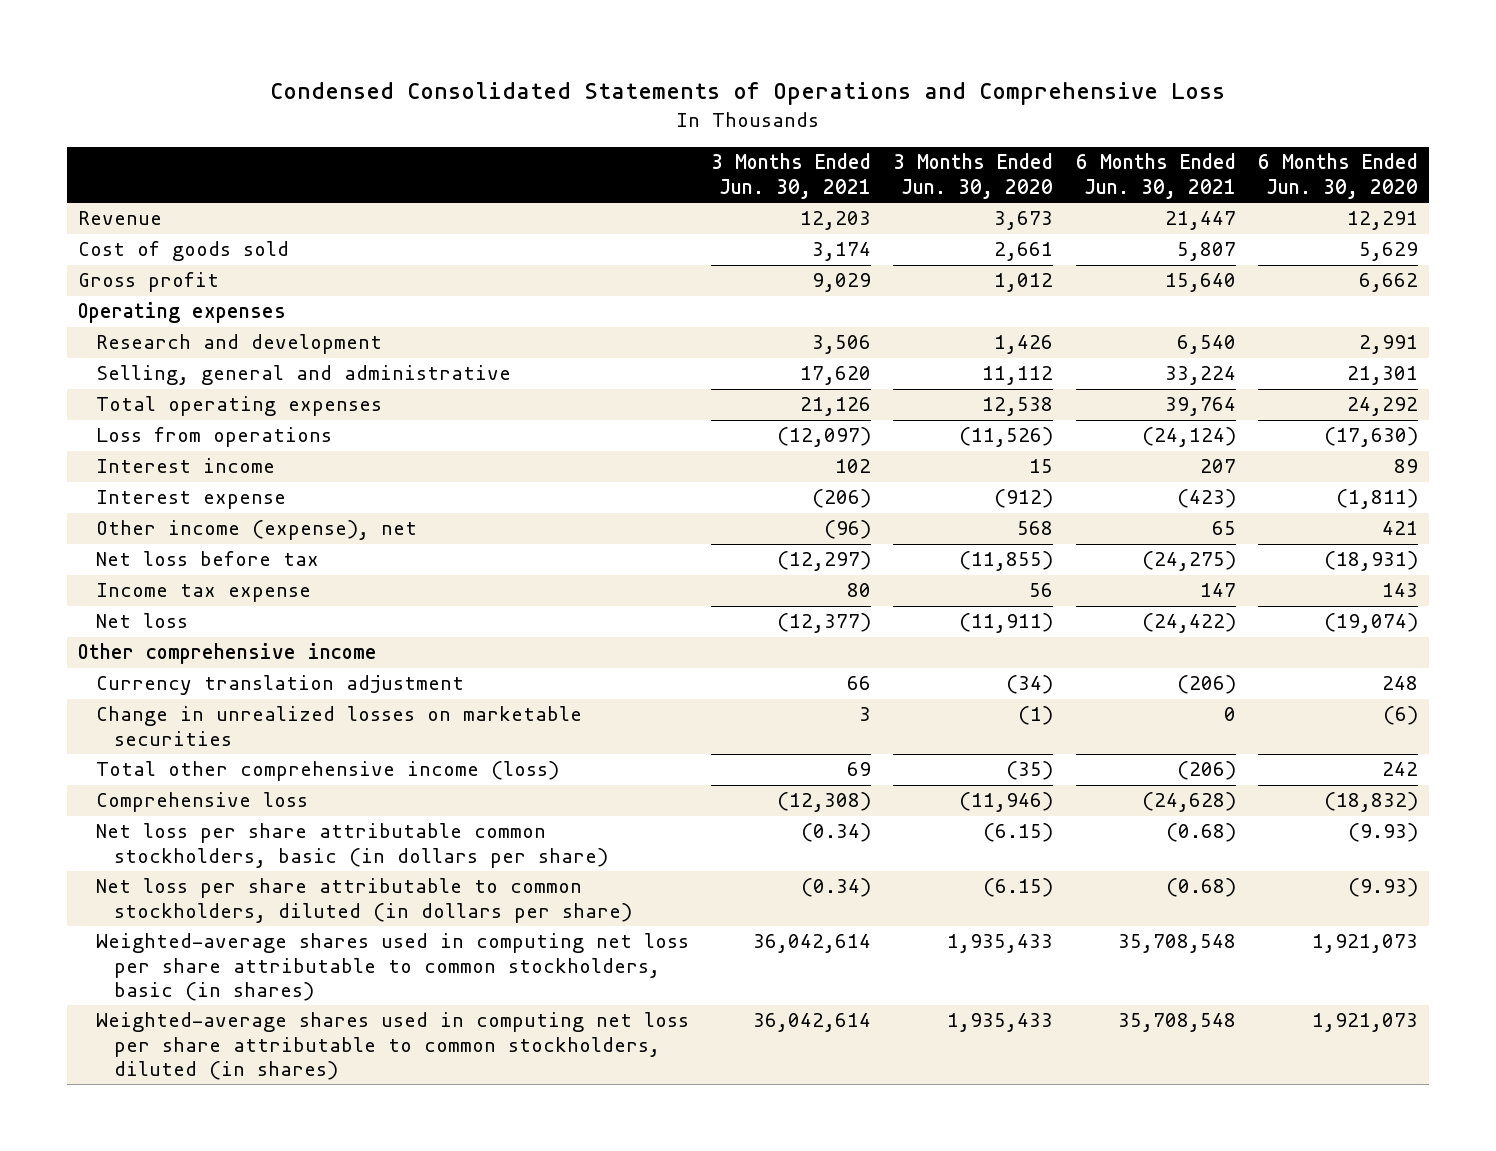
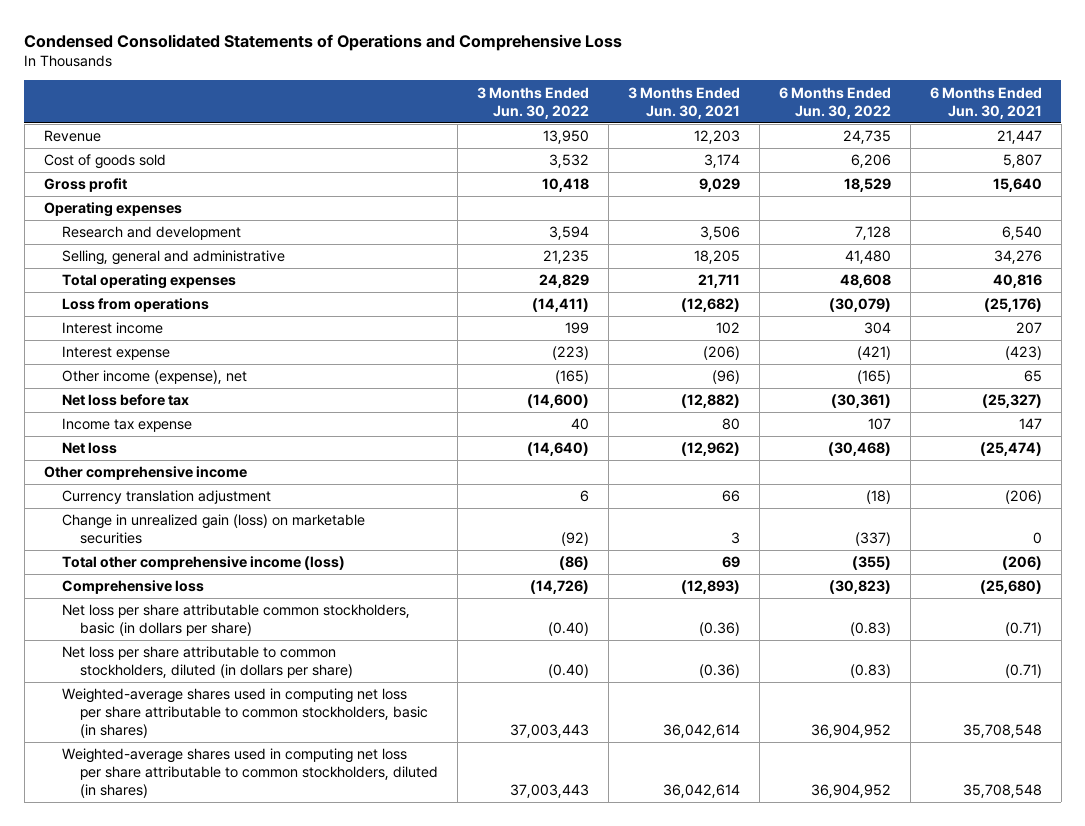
[893,153,1054,199] 3 Months Ended Jun. 30, 2020 -> none
[1257,153,1418,199] 6 Months Ended Jun. 30, 2020 -> none
none -> [476,86,589,119] 3 Months Ended Jun. 30, 2022
none -> [778,86,891,119] 6 Months Ended Jun. 30, 2022
[800,366,872,386] 17,620 -> [693,250,740,265] 18,205
[1164,366,1236,386] 33,224 -> [993,250,1042,265] 34,276
[800,397,872,417] 21,126 -> [697,274,740,289] 21,711
[1164,397,1236,417] 39,764 -> [992,274,1042,289] 40,816
[777,427,872,448] (12,097) -> [680,298,740,313] (12,682)
[1141,427,1236,448] (24,124) -> [983,298,1042,313] (25,176)
[777,551,872,572] (12,297) -> [680,394,740,409] (12,882)
[1141,551,1236,572] (24,275) -> [981,394,1042,409] (25,327)
[777,613,872,634] (12,377) -> [680,442,740,457] (12,962)
[1141,613,1236,634] (24,422) -> [979,442,1042,457] (25,474)
[96,706,583,746] Change in unrealized losses on marketable securities -> [61,514,365,545] Change in unrealized gain (loss) on marketable securities
[777,792,872,813] (12,308) -> [680,580,740,595] (12,893)
[1141,792,1236,813] (24,628) -> [979,580,1042,595] (25,680)
[801,823,872,843] (0.34) -> [698,622,740,637] (0.36)
[1165,823,1236,843] (0.68) -> [1004,622,1042,637] (0.71)
[801,878,872,898] (0.34) -> [698,664,740,679] (0.36)
[1165,878,1236,898] (0.68) -> [1004,664,1042,679] (0.71)

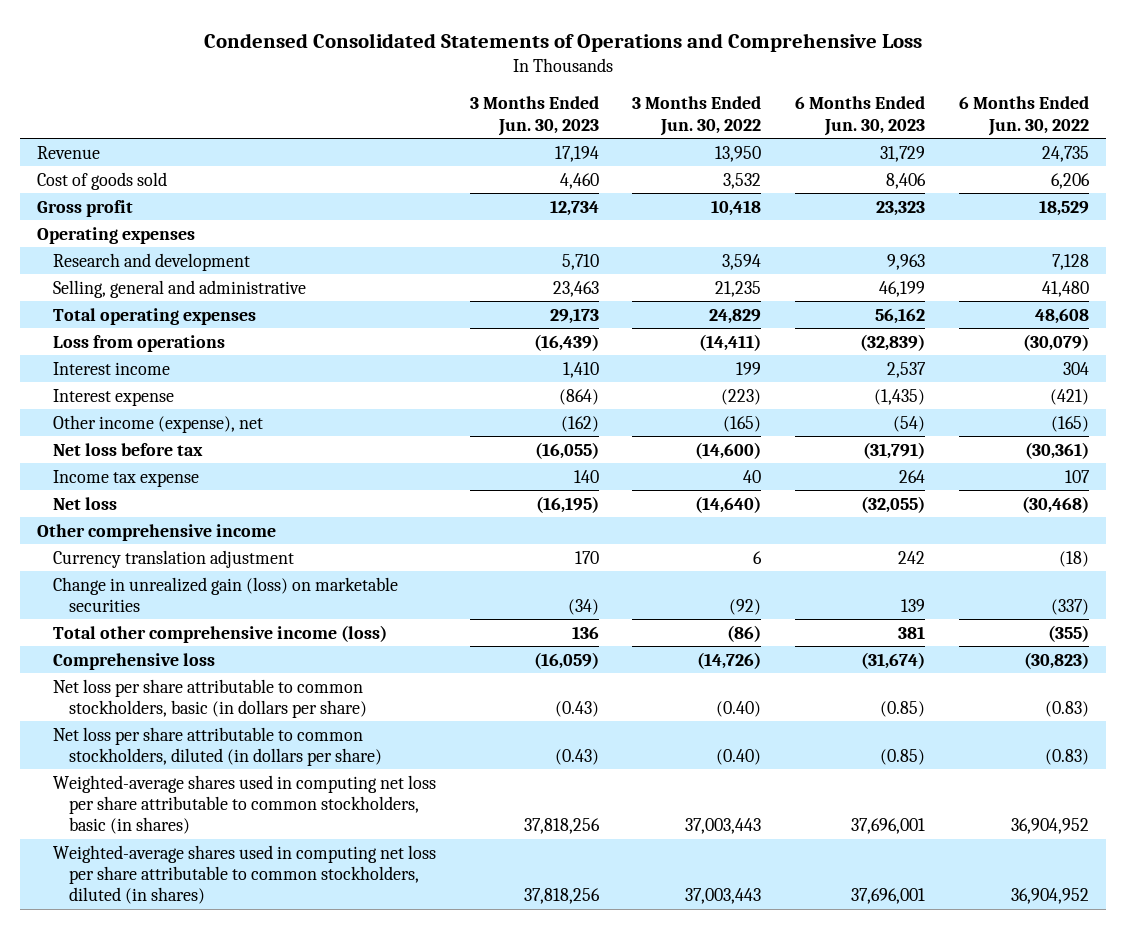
[627,86,740,119] 3 Months Ended Jun. 30, 2021 -> none
[929,86,1042,119] 6 Months Ended Jun. 30, 2021 -> none
none -> [469,96,599,136] 3 Months Ended Jun. 30, 2023
none -> [795,96,926,136] 6 Months Ended Jun. 30, 2023
[61,604,410,637] Net loss per share attributable common stockholders, basic (in dollars per share) -> [53,678,368,718] Net loss per share attributable to common stockholders, basic (in dollars per share)

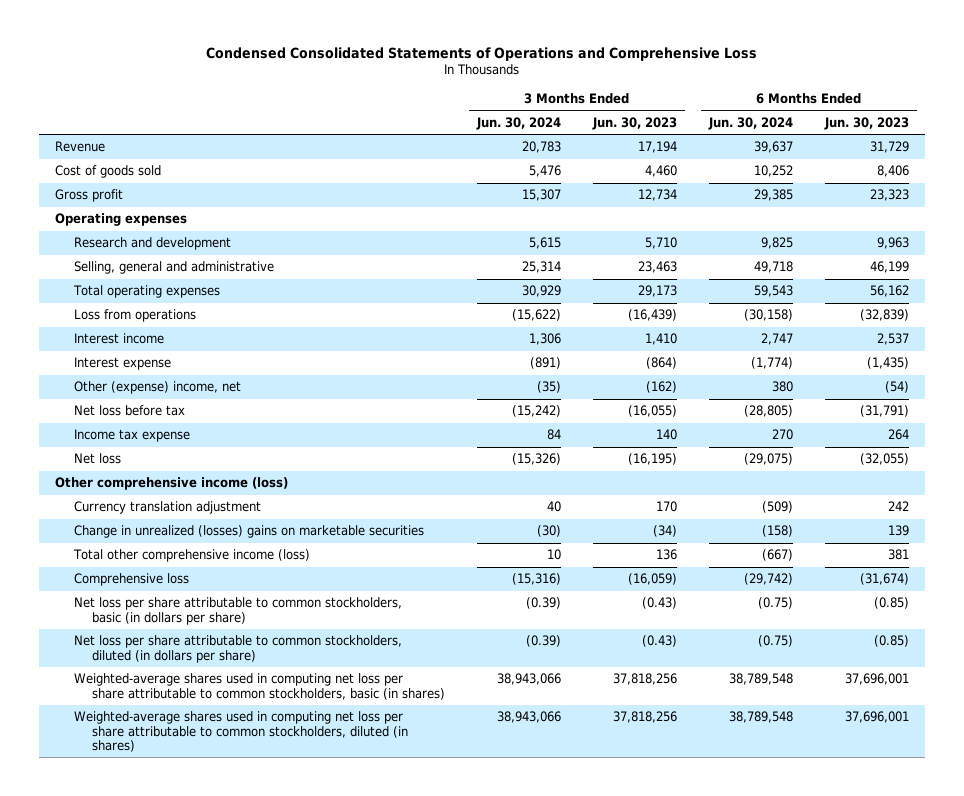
[632,96,762,136] 3 Months Ended Jun. 30, 2022 -> none
[958,96,1089,136] 6 Months Ended Jun. 30, 2022 -> none
none -> [476,116,562,130] Jun. 30, 2024
none -> [708,116,794,130] Jun. 30, 2024
[53,414,264,433] Other income (expense), net -> [73,381,241,395] Other (expense) income, net
[37,523,277,541] Other comprehensive income -> [54,477,288,491] Other comprehensive income (loss)
[53,576,399,612] Change in unrealized gain (loss) on marketable securities -> [73,525,424,539] Change in unrealized (losses) gains on marketable securities

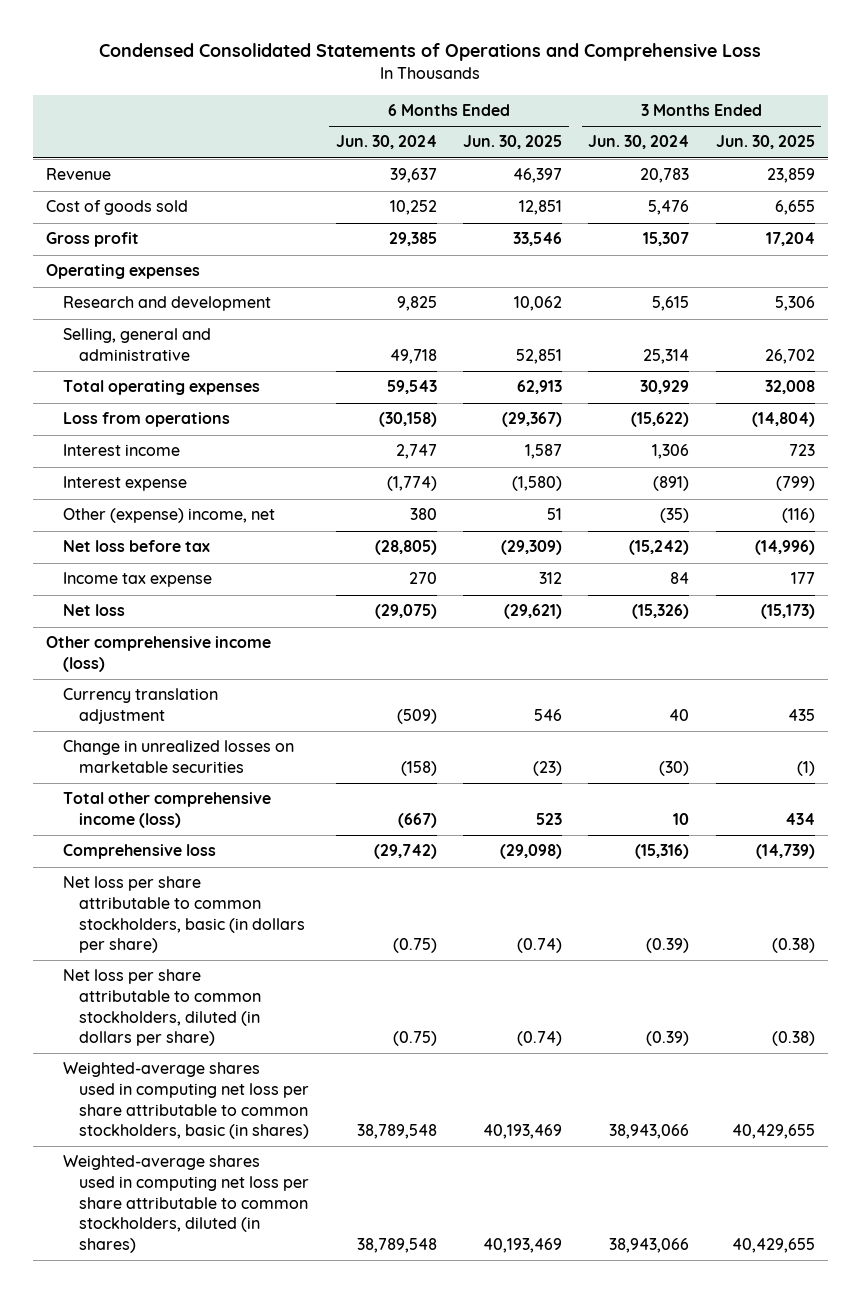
[592,116,678,130] Jun. 30, 2023 -> none
[824,116,910,130] Jun. 30, 2023 -> none
none -> [462,135,562,150] Jun. 30, 2025
none -> [715,135,815,150] Jun. 30, 2025
[73,525,424,539] Change in unrealized (losses) gains on marketable securities -> [62,740,294,773] Change in unrealized losses on marketable securities

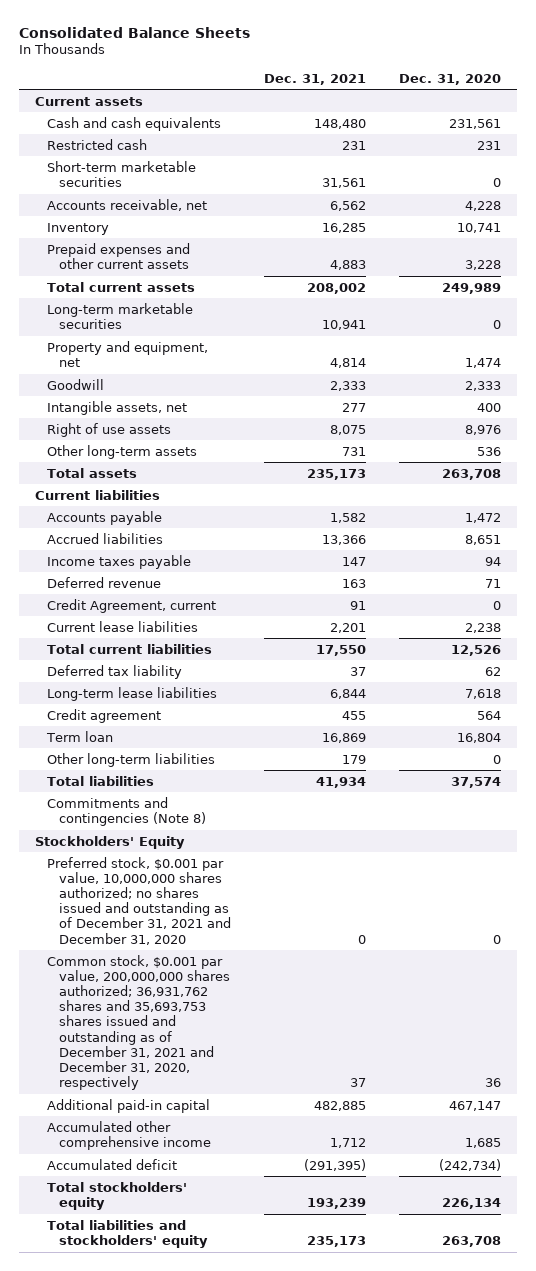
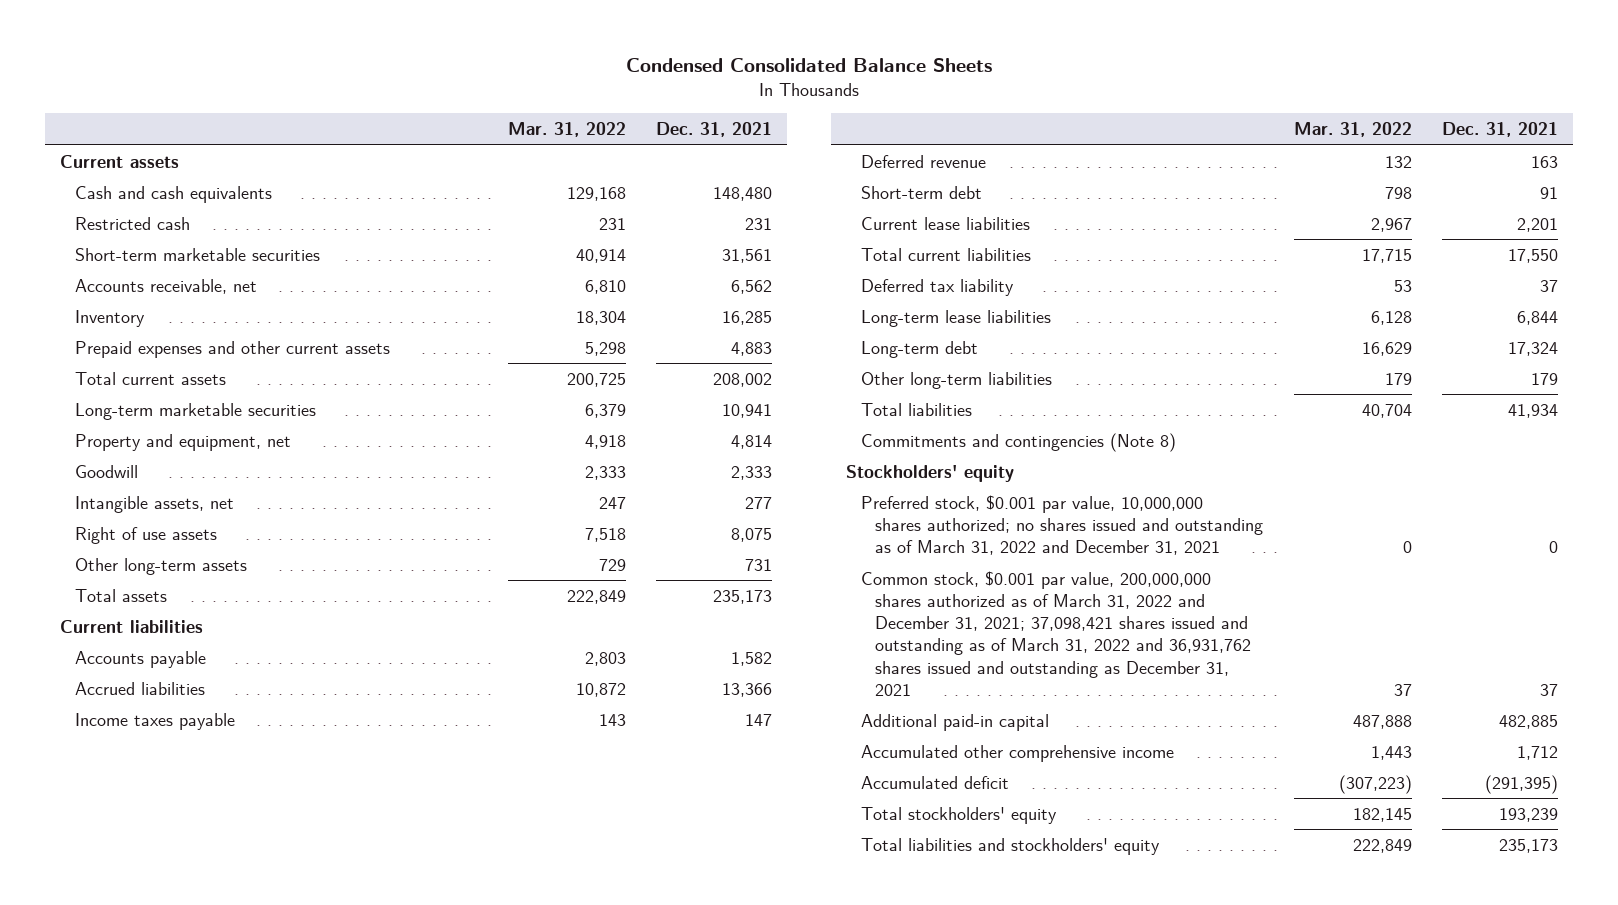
[18,26,250,38] Consolidated Balance Sheets -> [626,58,993,73] Condensed Consolidated Balance Sheets
[398,73,501,85] Dec. 31, 2020 -> none
none -> [507,122,626,138] Mar. 31, 2022
[46,598,216,613] Credit Agreement, current -> none
none -> [860,185,982,199] Short-term debt
[46,708,161,723] Credit agreement -> none
[45,730,113,742] Term loan -> none
none -> [860,340,978,358] Long-term debt
[35,835,186,849] Stockholders' Equity -> [846,464,1015,482] Stockholders' equity
[46,856,231,945] Preferred stock, $0.001 par value, 10,000,000 shares authorized; no shares issued and outstanding as of December 31, 2021 and December 31, 2020 -> [860,494,1264,556] Preferred stock, $0.001 par value, 10,000,000 shares authorized; no shares issued and outstanding as of March 31, 2022 and December 31, 2021
[46,954,230,1091] Common stock, $0.001 par value, 200,000,000 shares authorized; 36,931,762 shares and 35,693,753 shares issued and outstanding as of December 31, 2021 and December 31, 2020, respectively -> [860,570,1252,696] Common stock, $0.001 par value, 200,000,000 shares authorized as of March 31, 2022 and December 31, 2021; 37,098,421 shares issued and outstanding as of March 31, 2022 and 36,931,762 shares issued and outstanding as December 31, 2021

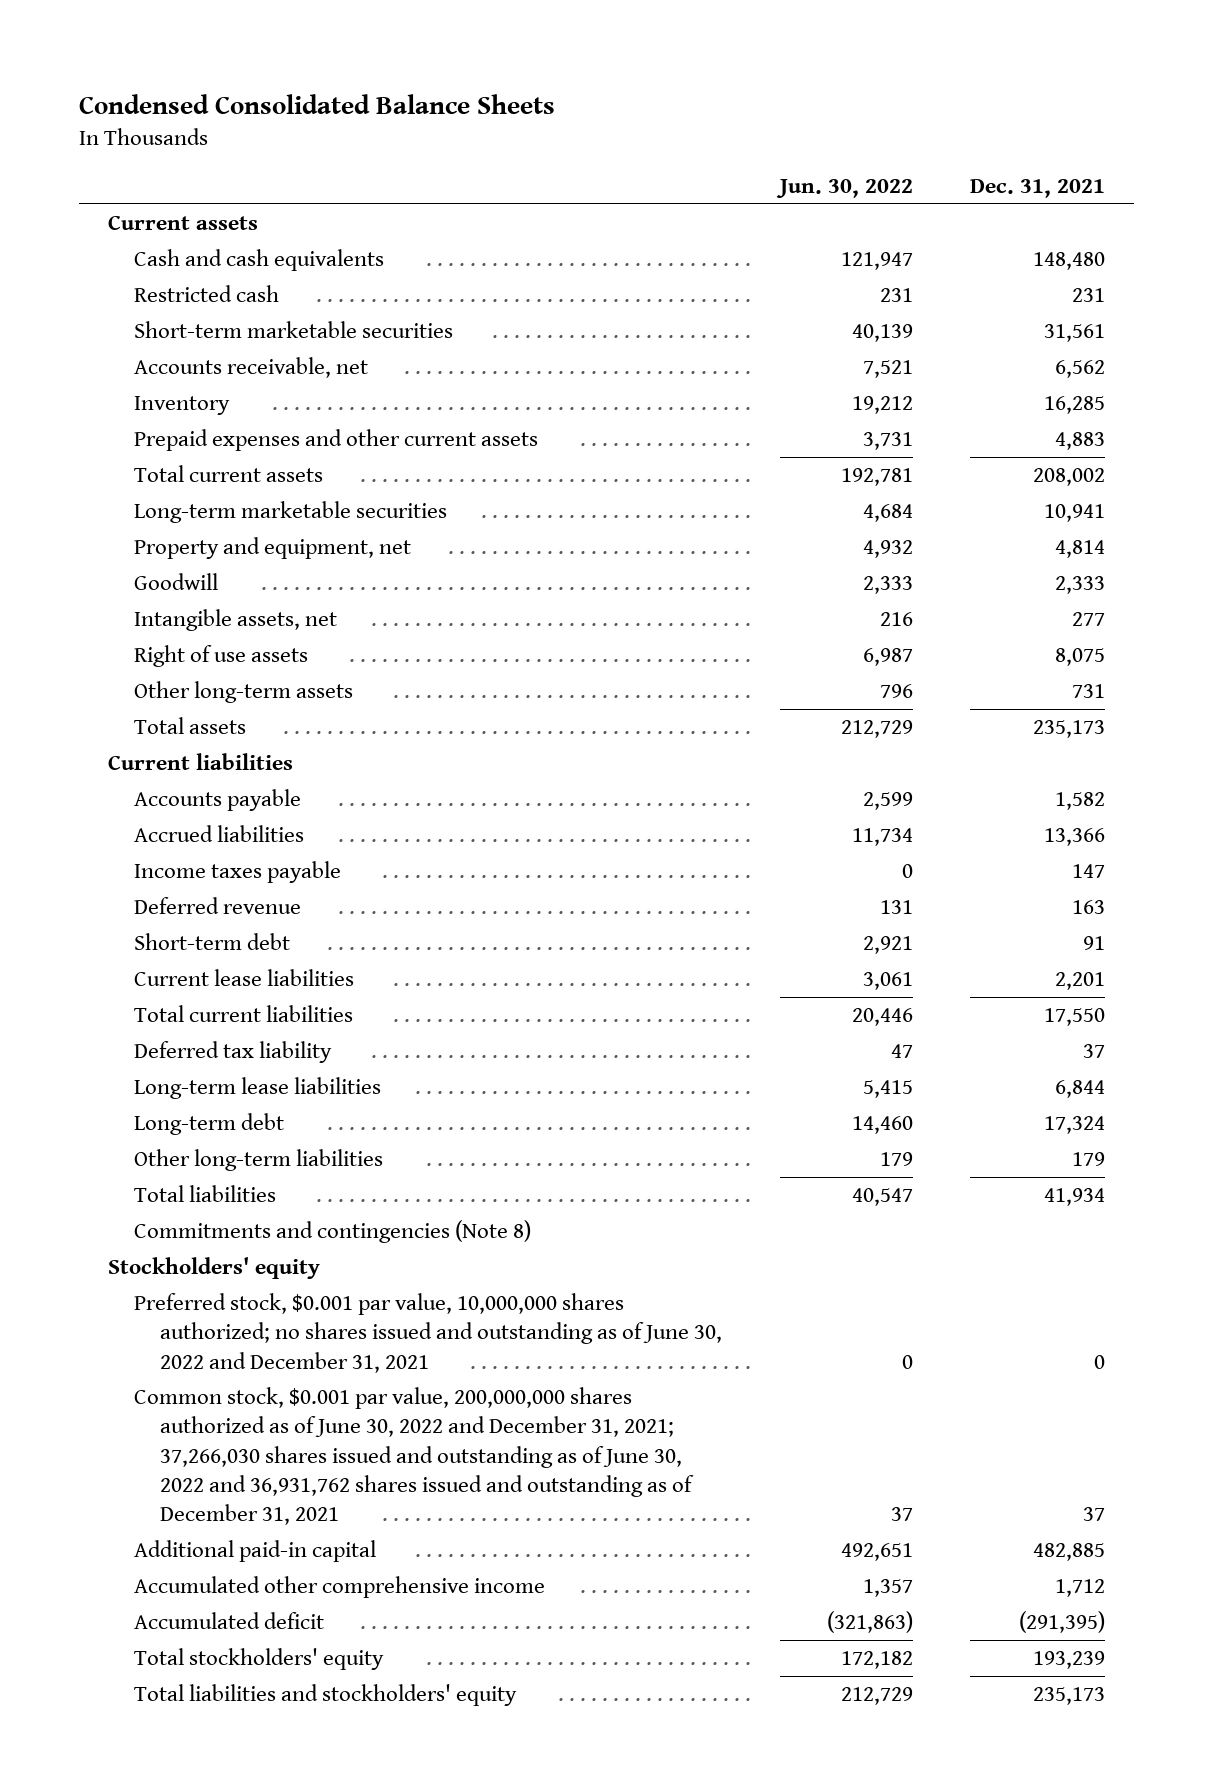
[507,122,626,138] Mar. 31, 2022 -> none
none -> [775,179,913,199] Jun. 30, 2022
[860,494,1264,556] Preferred stock, $0.001 par value, 10,000,000 shares authorized; no shares issued and outstanding as of March 31, 2022 and December 31, 2021 -> [133,1293,723,1373] Preferred stock, $0.001 par value, 10,000,000 shares authorized; no shares issued and outstanding as of June 30, 2022 and December 31, 2021
[860,570,1252,696] Common stock, $0.001 par value, 200,000,000 shares authorized as of March 31, 2022 and December 31, 2021; 37,098,421 shares issued and outstanding as of March 31, 2022 and 36,931,762 shares issued and outstanding as December 31, 2021 -> [133,1387,695,1526] Common stock, $0.001 par value, 200,000,000 shares authorized as of June 30, 2022 and December 31, 2021; 37,266,030 shares issued and outstanding as of June 30, 2022 and 36,931,762 shares issued and outstanding as of December 31, 2021

